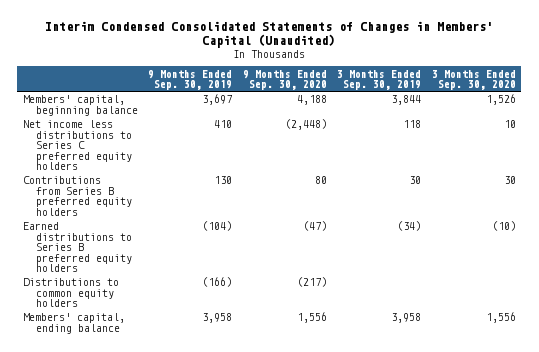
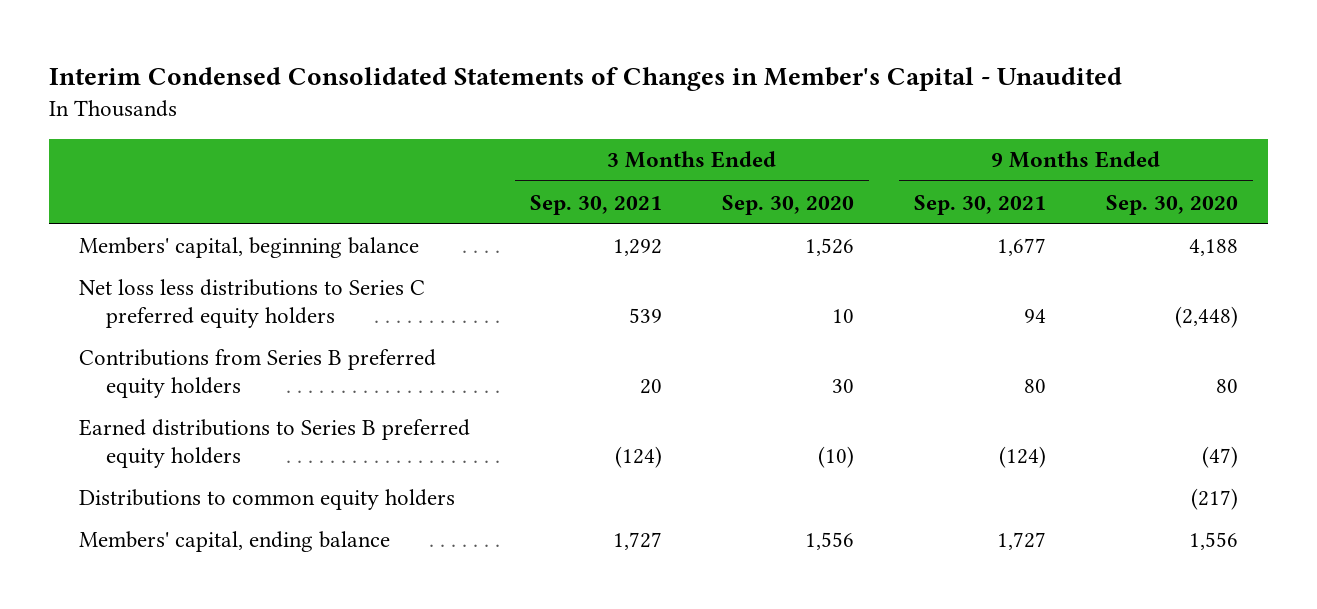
[45,21,494,49] Interim Condensed Consolidated Statements of Changes in Members' Capital (Unaudited) -> [48,66,1122,91] Interim Condensed Consolidated Statements of Changes in Member's Capital - Unaudited
[148,69,233,91] 9 Months Ended Sep. 30, 2019 -> none
[337,69,422,91] 3 Months Ended Sep. 30, 2019 -> none
none -> [530,194,663,215] Sep. 30, 2021
none -> [914,194,1047,215] Sep. 30, 2021
[22,120,132,171] Net income less distributions to Series C preferred equity holders -> [79,278,426,328] Net loss less distributions to Series C preferred equity holders

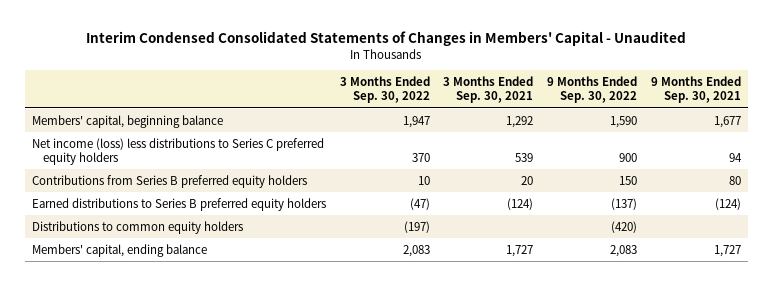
[48,66,1122,91] Interim Condensed Consolidated Statements of Changes in Member's Capital - Unaudited -> [86,30,687,46] Interim Condensed Consolidated Statements of Changes in Members' Capital - Unaudited
[722,194,855,215] Sep. 30, 2020 -> none
[1106,194,1239,215] Sep. 30, 2020 -> none
none -> [339,76,430,104] 3 Months Ended Sep. 30, 2022
none -> [547,76,638,104] 9 Months Ended Sep. 30, 2022
[79,278,426,328] Net loss less distributions to Series C preferred equity holders -> [31,137,324,166] Net income (loss) less distributions to Series C preferred equity holders

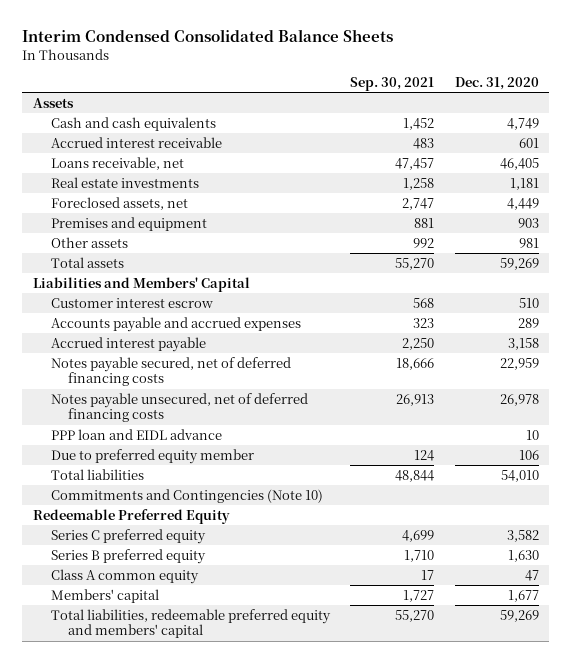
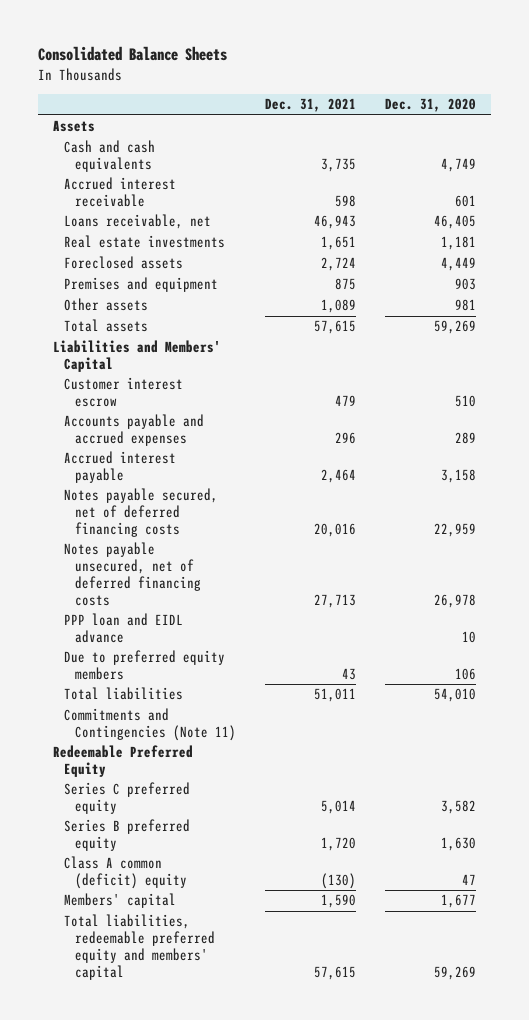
[22,29,394,43] Interim Condensed Consolidated Balance Sheets -> [38,46,228,62] Consolidated Balance Sheets
[350,77,435,92] Sep. 30, 2021 -> none
none -> [264,98,356,113] Dec. 31, 2021
[50,196,188,210] Foreclosed assets, net -> [63,256,183,270] Foreclosed assets
[50,448,254,464] Due to preferred equity member -> [63,650,225,681] Due to preferred equity members
[50,488,323,503] Commitments and Contingencies (Note 10) -> [63,708,236,742] Commitments and Contingencies (Note 11)
[50,568,199,584] Class A common equity -> [63,856,187,890] Class A common (deficit) equity

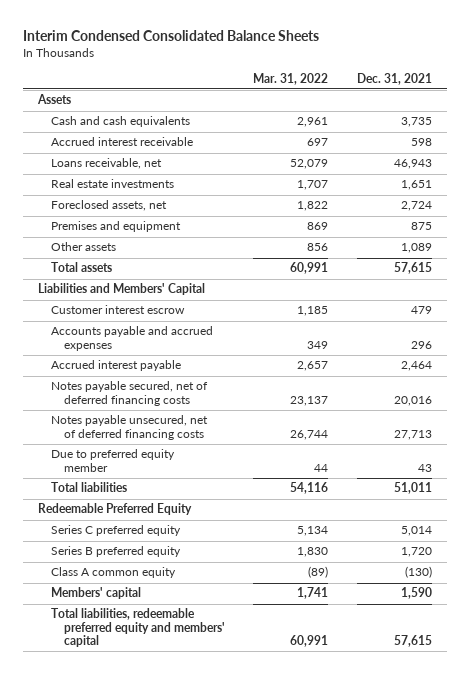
[38,46,228,62] Consolidated Balance Sheets -> [23,30,320,42] Interim Condensed Consolidated Balance Sheets
[385,98,477,113] Dec. 31, 2020 -> none
none -> [253,72,329,85] Mar. 31, 2022
[63,256,183,270] Foreclosed assets -> [50,200,167,212] Foreclosed assets, net
[63,613,183,644] PPP loan and EIDL advance -> none
[63,650,225,681] Due to preferred equity members -> [50,449,175,472] Due to preferred equity member
[63,708,236,742] Commitments and Contingencies (Note 11) -> none
[63,856,187,890] Class A common (deficit) equity -> [50,567,176,579] Class A common equity

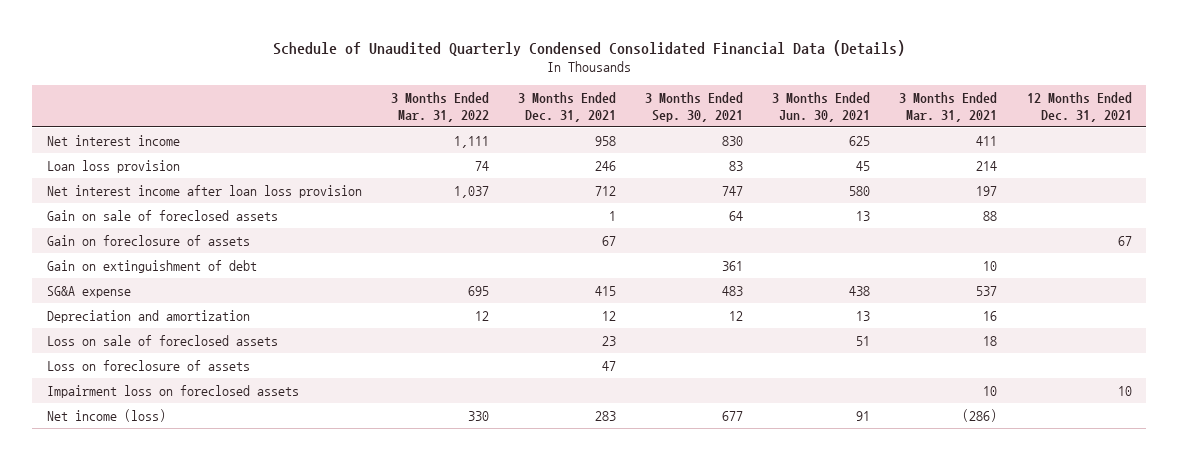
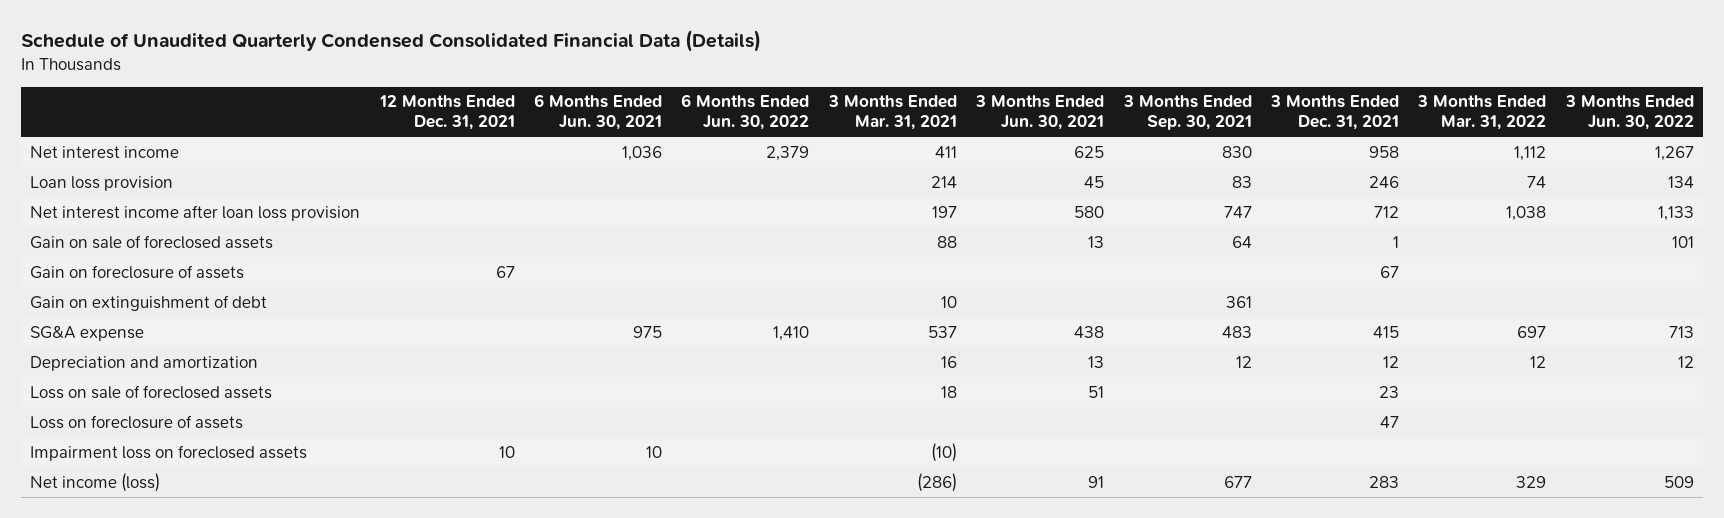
none -> [534,94,663,131] 6 Months Ended Jun. 30, 2021
none -> [681,94,810,131] 6 Months Ended Jun. 30, 2022
none -> [1564,95,1694,131] 3 Months Ended Jun. 30, 2022
[453,135,489,148] 1,111 -> [1514,145,1547,161] 1,112
[453,185,489,198] 1,037 -> [1506,205,1547,221] 1,038
[467,285,489,296] 695 -> [1517,325,1547,338] 697
[983,385,998,396] 10 -> [930,442,957,462] (10)
[467,410,489,421] 330 -> [1516,475,1547,488] 329

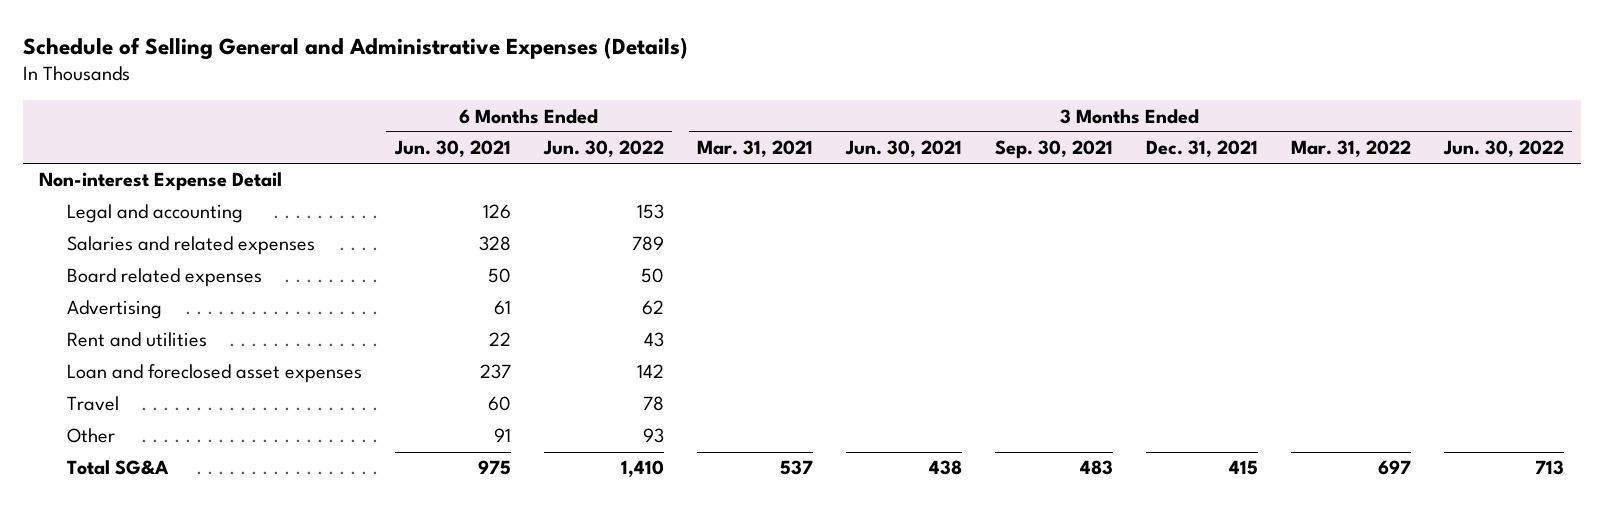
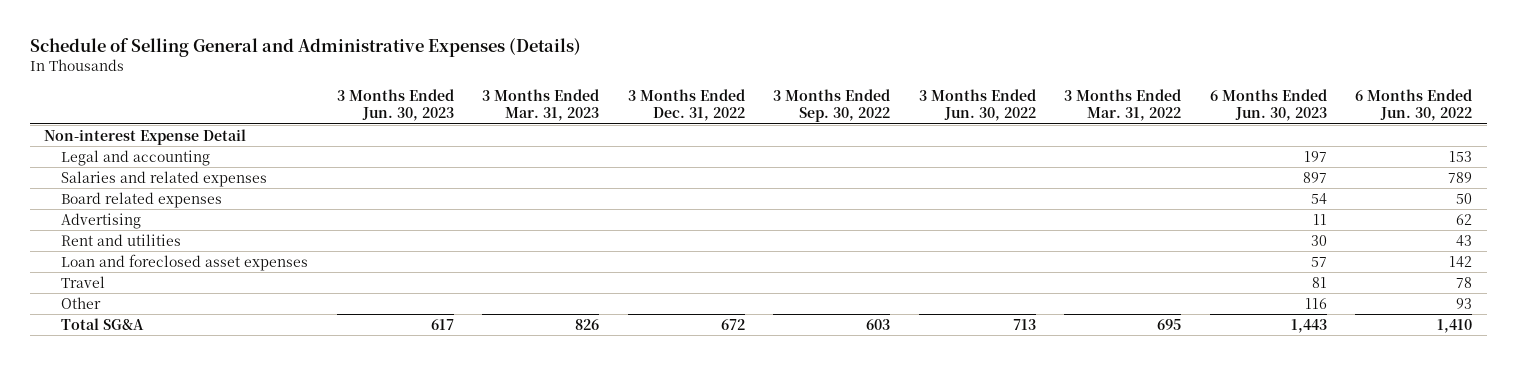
[393,140,511,158] Jun. 30, 2021 -> none
[696,140,813,158] Mar. 31, 2021 -> none
[844,140,962,158] Jun. 30, 2021 -> none
[994,140,1113,160] Sep. 30, 2021 -> none
[1145,140,1258,158] Dec. 31, 2021 -> none
none -> [336,88,454,122] 3 Months Ended Jun. 30, 2023
none -> [482,88,600,122] 3 Months Ended Mar. 31, 2023
none -> [627,88,745,122] 3 Months Ended Dec. 31, 2022
none -> [773,88,891,123] 3 Months Ended Sep. 30, 2022
none -> [1209,88,1327,122] 6 Months Ended Jun. 30, 2023
[1378,460,1412,476] 697 -> [1157,318,1182,330] 695

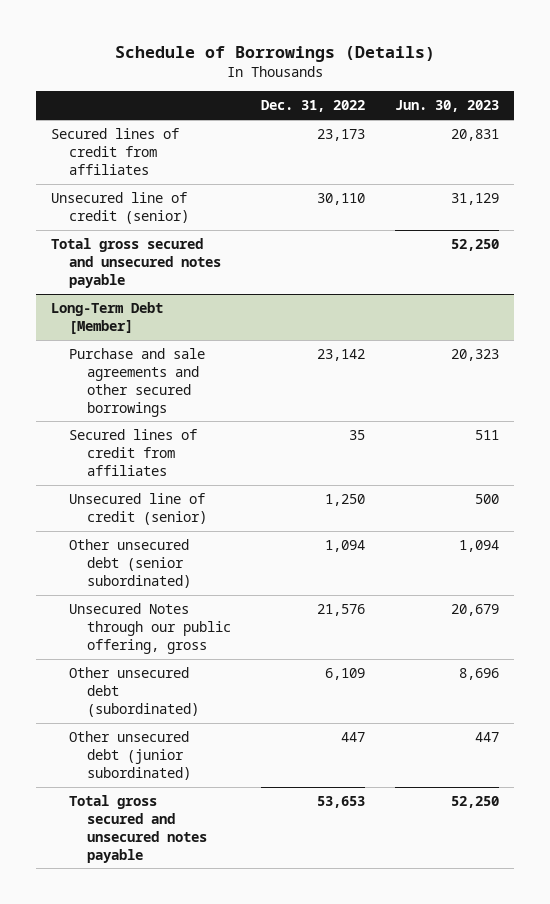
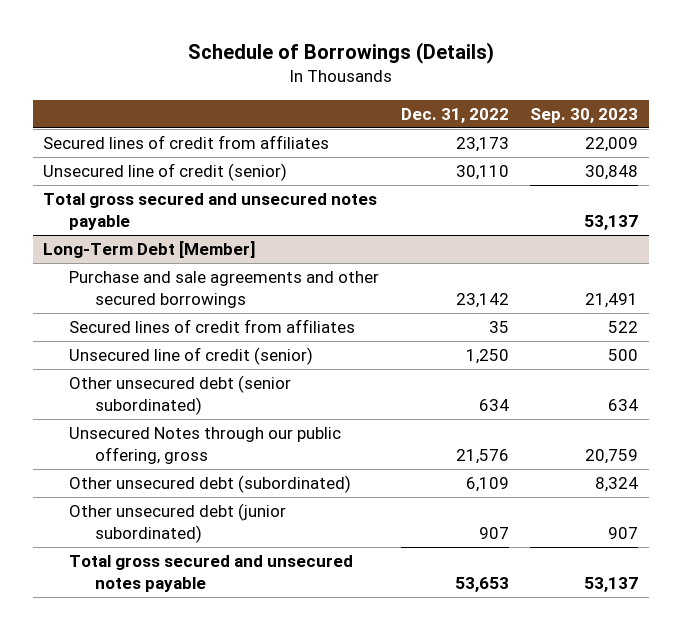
[394,100,499,113] Jun. 30, 2023 -> none
none -> [530,107,639,123] Sep. 30, 2023
[324,540,365,553] 1,094 -> [478,398,509,411] 634
[340,732,365,743] 447 -> [478,526,509,539] 907

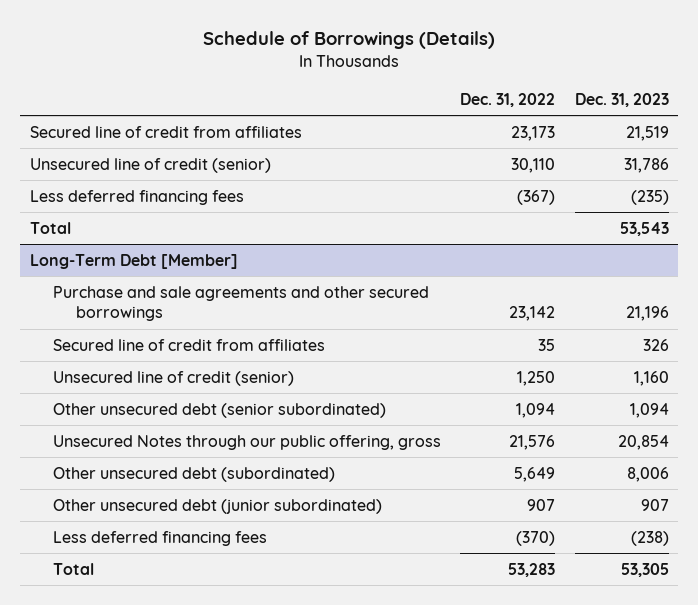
[530,107,639,123] Sep. 30, 2023 -> none
none -> [574,92,669,107] Dec. 31, 2023
[43,135,330,150] Secured lines of credit from affiliates -> [29,125,302,138] Secured line of credit from affiliates
none -> [29,189,244,205] Less deferred financing fees
[43,193,378,230] Total gross secured and unsecured notes payable -> [29,221,71,234] Total
[69,319,356,334] Secured lines of credit from affiliates -> [53,338,326,351] Secured line of credit from affiliates
[478,398,509,411] 634 -> [516,402,556,418] 1,094
[465,477,509,493] 6,109 -> [514,466,556,482] 5,649
[69,555,354,592] Total gross secured and unsecured notes payable -> none
none -> [53,530,268,546] Less deferred financing fees
none -> [53,562,95,575] Total

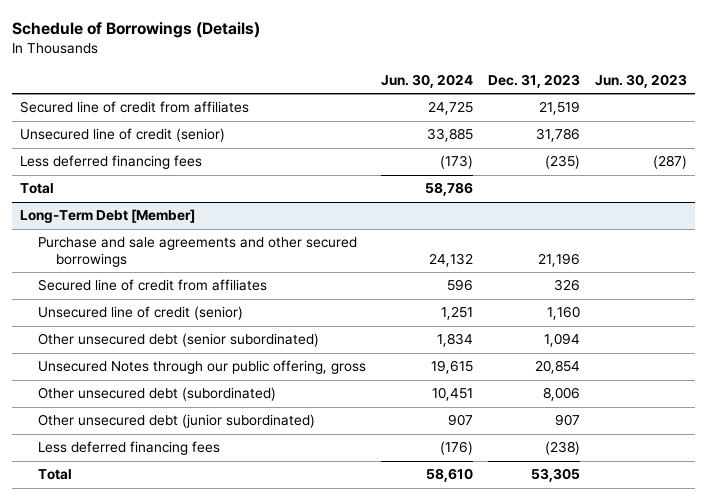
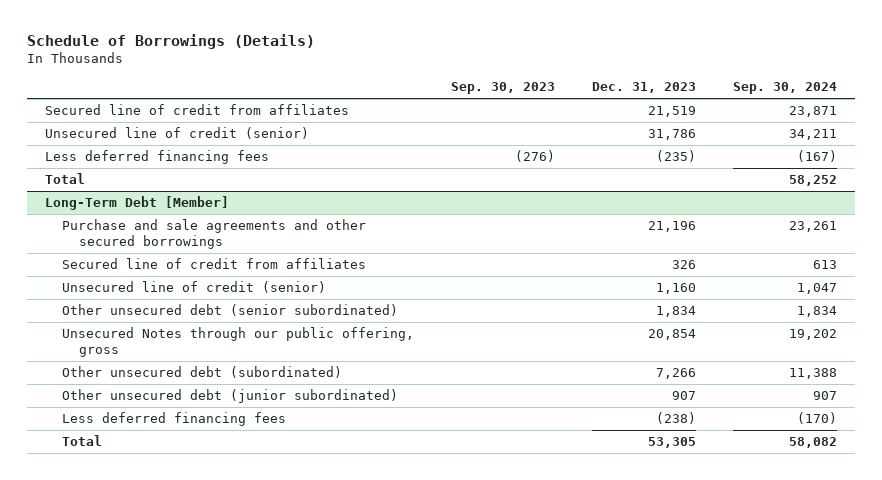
[381,73,474,88] Jun. 30, 2024 -> none
[595,73,688,88] Jun. 30, 2023 -> none
none -> [450,82,555,95] Sep. 30, 2023
none -> [732,82,837,95] Sep. 30, 2024
[544,333,581,348] 1,094 -> [655,306,696,318] 1,834
[543,387,581,402] 8,006 -> [655,368,696,380] 7,266

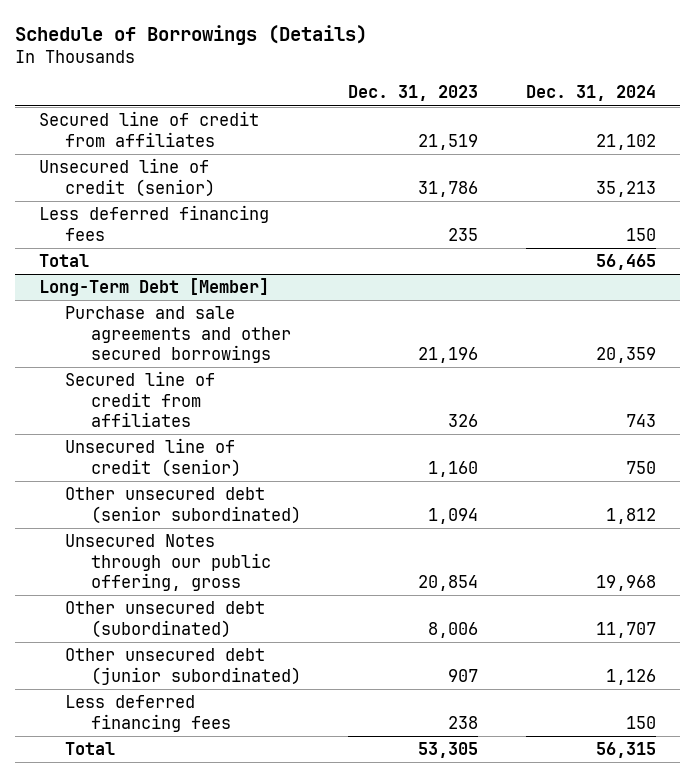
[450,82,555,95] Sep. 30, 2023 -> none
[732,82,837,95] Sep. 30, 2024 -> none
none -> [526,85,657,102] Dec. 31, 2024
[655,150,696,163] (235) -> [448,227,479,241] 235
[655,306,696,318] 1,834 -> [428,507,479,524] 1,094
[655,368,696,380] 7,266 -> [428,621,479,638] 8,006
[655,412,696,425] (238) -> [448,715,479,729] 238

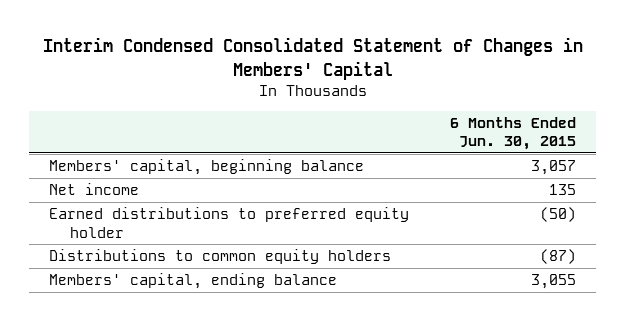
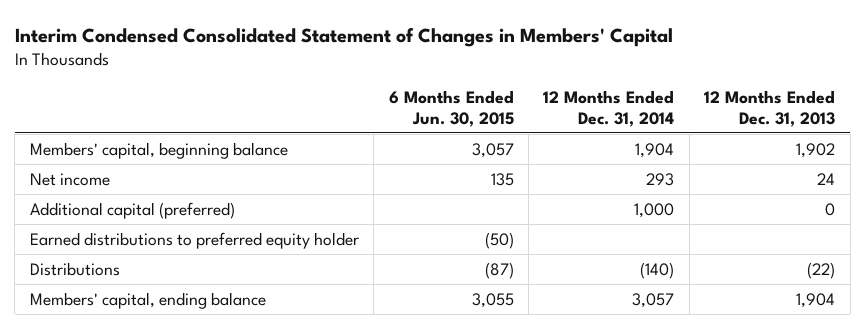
none -> [543,90,675,127] 12 Months Ended Dec. 31, 2014
none -> [704,90,836,127] 12 Months Ended Dec. 31, 2013
none -> [29,201,235,219] Additional capital (preferred)
[49,249,392,265] Distributions to common equity holders -> [29,261,120,276] Distributions

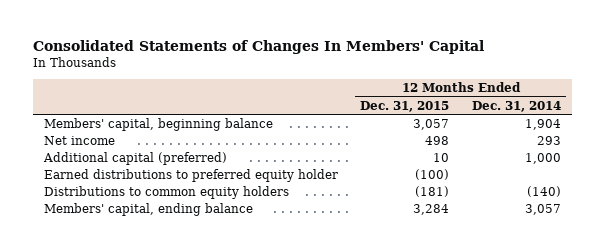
[14,27,673,47] Interim Condensed Consolidated Statement of Changes in Members' Capital -> [32,40,484,55] Consolidated Statements of Changes In Members' Capital
[388,90,514,127] 6 Months Ended Jun. 30, 2015 -> none
[704,90,836,127] 12 Months Ended Dec. 31, 2013 -> none
none -> [360,100,450,112] Dec. 31, 2015
[29,261,120,276] Distributions -> [43,186,289,200] Distributions to common equity holders

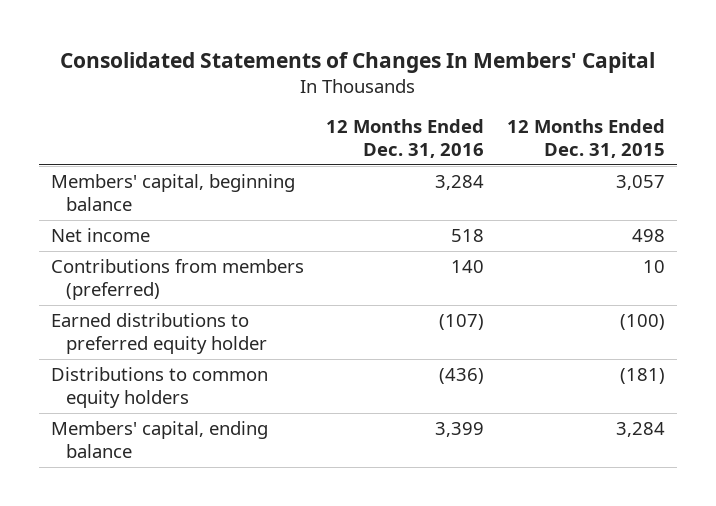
[471,100,561,112] Dec. 31, 2014 -> none
none -> [326,119,485,158] 12 Months Ended Dec. 31, 2016
[42,152,227,166] Additional capital (preferred) -> none
none -> [50,259,304,300] Contributions from members (preferred)

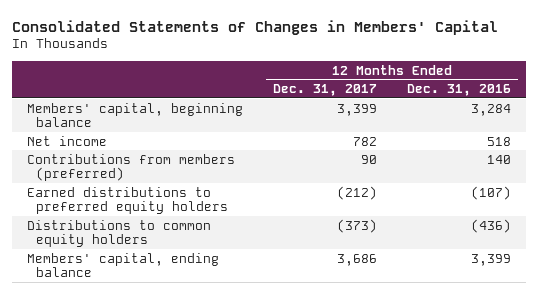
[59,51,655,73] Consolidated Statements of Changes In Members' Capital -> [12,19,499,35] Consolidated Statements of Changes in Members' Capital
[507,119,666,158] 12 Months Ended Dec. 31, 2015 -> none
none -> [272,83,377,96] Dec. 31, 2017
[50,313,268,354] Earned distributions to preferred equity holder -> [27,186,229,215] Earned distributions to preferred equity holders

